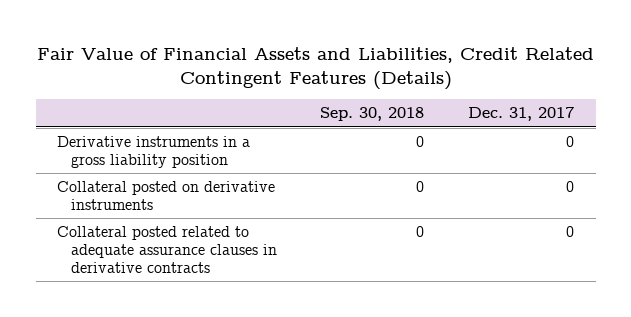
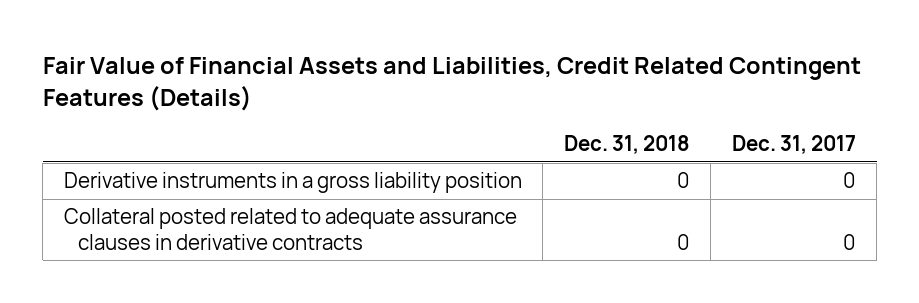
[320,107,425,122] Sep. 30, 2018 -> none
none -> [563,135,690,155] Dec. 31, 2018
[57,181,276,210] Collateral posted on derivative instruments -> none

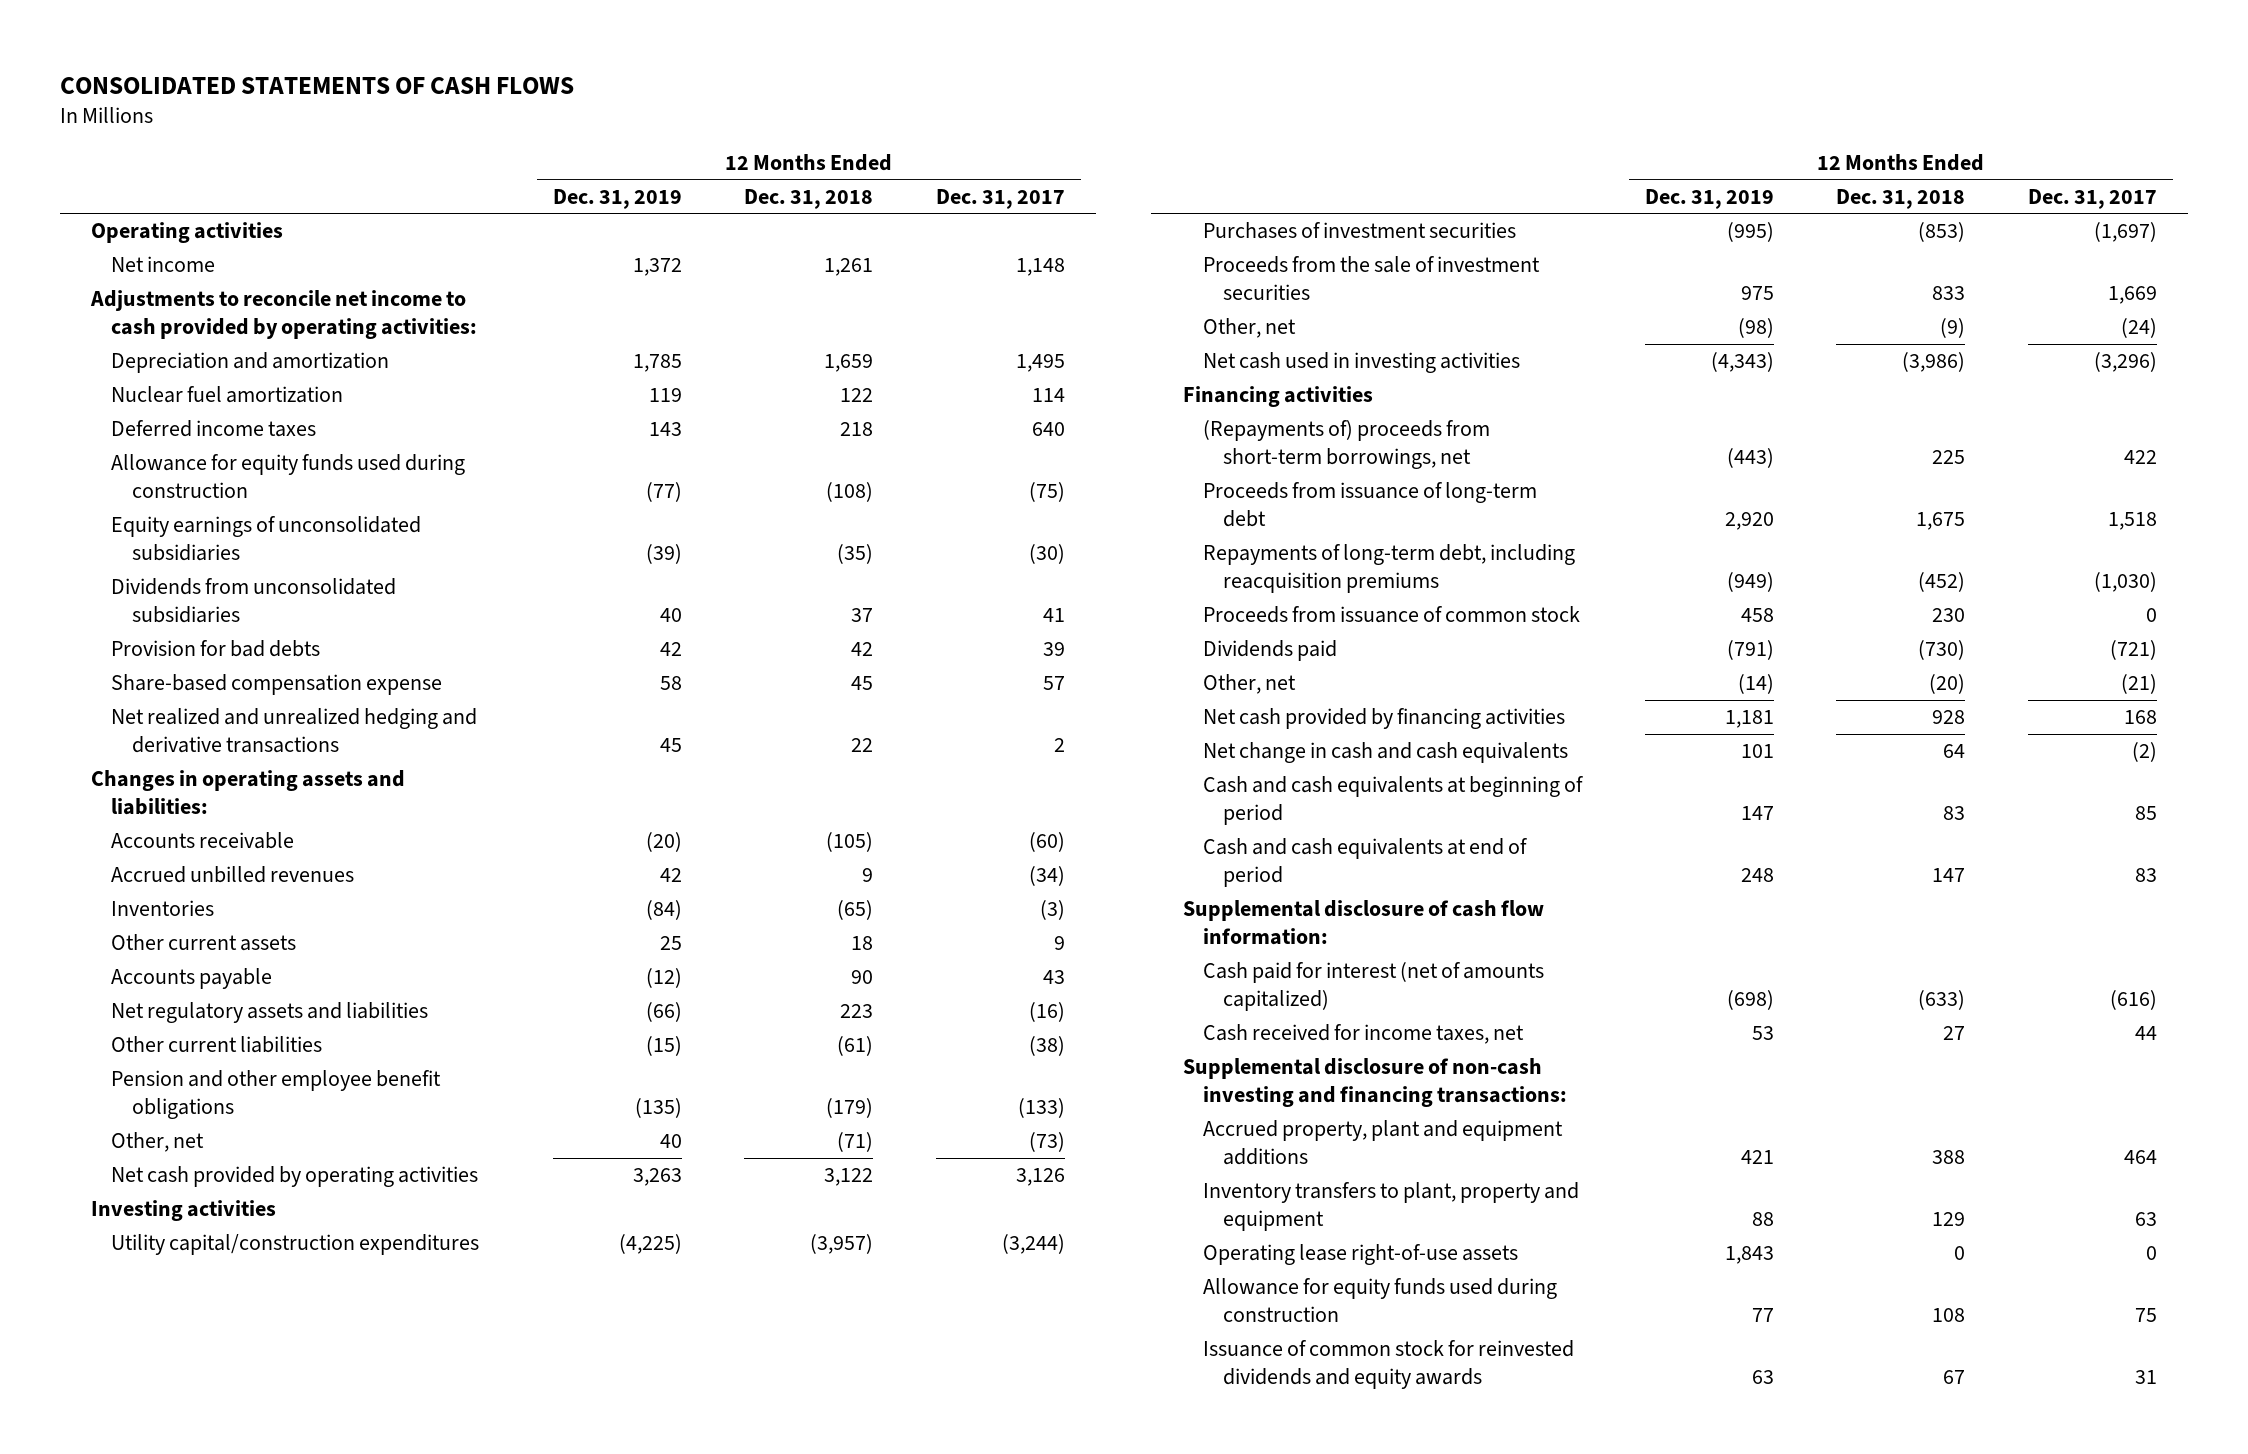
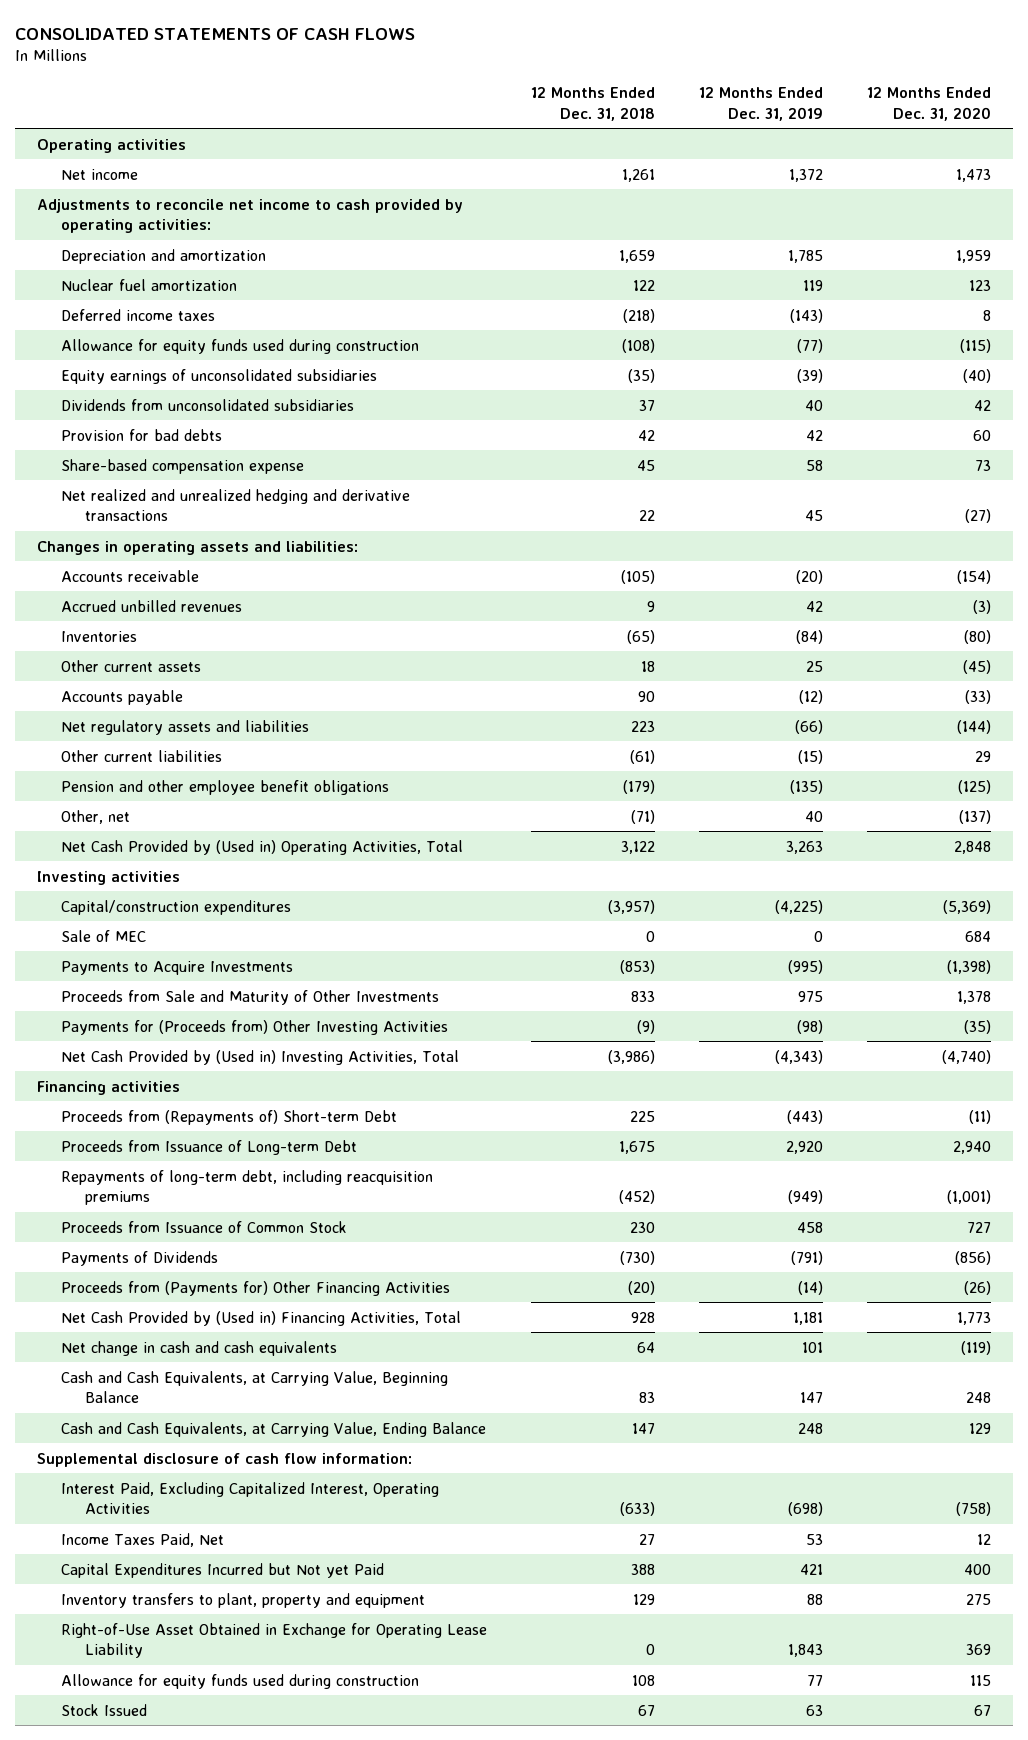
[936,188,1066,209] Dec. 31, 2017 -> none
none -> [866,86,991,121] 12 Months Ended Dec. 31, 2020
[648,422,682,437] 143 -> [789,308,823,323] (143)
[840,422,874,437] 218 -> [623,308,656,323] (218)
[111,1166,479,1188] Net cash provided by operating activities -> [61,839,464,855] Net Cash Provided by (Used in) Operating Activities, Total
[111,1234,480,1256] Utility capital/construction expenditures -> [61,899,292,915] Capital/construction expenditures
none -> [61,929,147,942] Sale of MEC
[1203,222,1517,240] Purchases of investment securities -> [61,960,294,975] Payments to Acquire Investments
[1203,256,1541,301] Proceeds from the sale of investment securities -> [61,989,440,1005] Proceeds from Sale and Maturity of Other Investments
[1203,318,1297,339] Other, net -> [61,1019,449,1035] Payments for (Proceeds from) Other Investing Activities
[1203,352,1521,374] Net cash used in investing activities -> [61,1049,460,1065] Net Cash Provided by (Used in) Investing Activities, Total
[1203,420,1491,470] (Repayments of) proceeds from short-term borrowings, net -> [61,1109,398,1125] Proceeds from (Repayments of) Short-term Debt
[1203,482,1538,528] Proceeds from issuance of long-term debt -> [61,1139,358,1155] Proceeds from Issuance of Long-term Debt
[1203,606,1581,624] Proceeds from issuance of common stock -> [61,1220,348,1233] Proceeds from Issuance of Common Stock
[1203,640,1338,662] Dividends paid -> [61,1250,219,1266] Payments of Dividends
[1203,674,1297,695] Other, net -> [61,1280,451,1296] Proceeds from (Payments for) Other Financing Activities
[1203,708,1566,730] Net cash provided by financing activities -> [61,1310,462,1326] Net Cash Provided by (Used in) Financing Activities, Total
[1203,776,1585,826] Cash and cash equivalents at beginning of period -> [61,1370,449,1404] Cash and Cash Equivalents, at Carrying Value, Beginning Balance
[1203,838,1529,888] Cash and cash equivalents at end of period -> [61,1421,487,1437] Cash and Cash Equivalents, at Carrying Value, Ending Balance
[1182,1058,1568,1108] Supplemental disclosure of non-cash investing and financing transactions: -> none
[1203,962,1545,1012] Cash paid for interest (net of amounts capitalized) -> [61,1481,440,1515] Interest Paid, Excluding Capitalized Interest, Operating Activities
[1203,1024,1525,1045] Cash received for income taxes, net -> [61,1532,225,1547] Income Taxes Paid, Net
[1203,1120,1564,1166] Accrued property, plant and equipment additions -> [61,1562,385,1578] Capital Expenditures Incurred but Not yet Paid
[1203,1244,1519,1266] Operating lease right-of-use assets -> [61,1622,488,1659] Right-of-Use Asset Obtained in Exchange for Operating Lease Liability
[1203,1340,1575,1390] Issuance of common stock for reinvested dividends and equity awards -> [61,1703,148,1716] Stock Issued

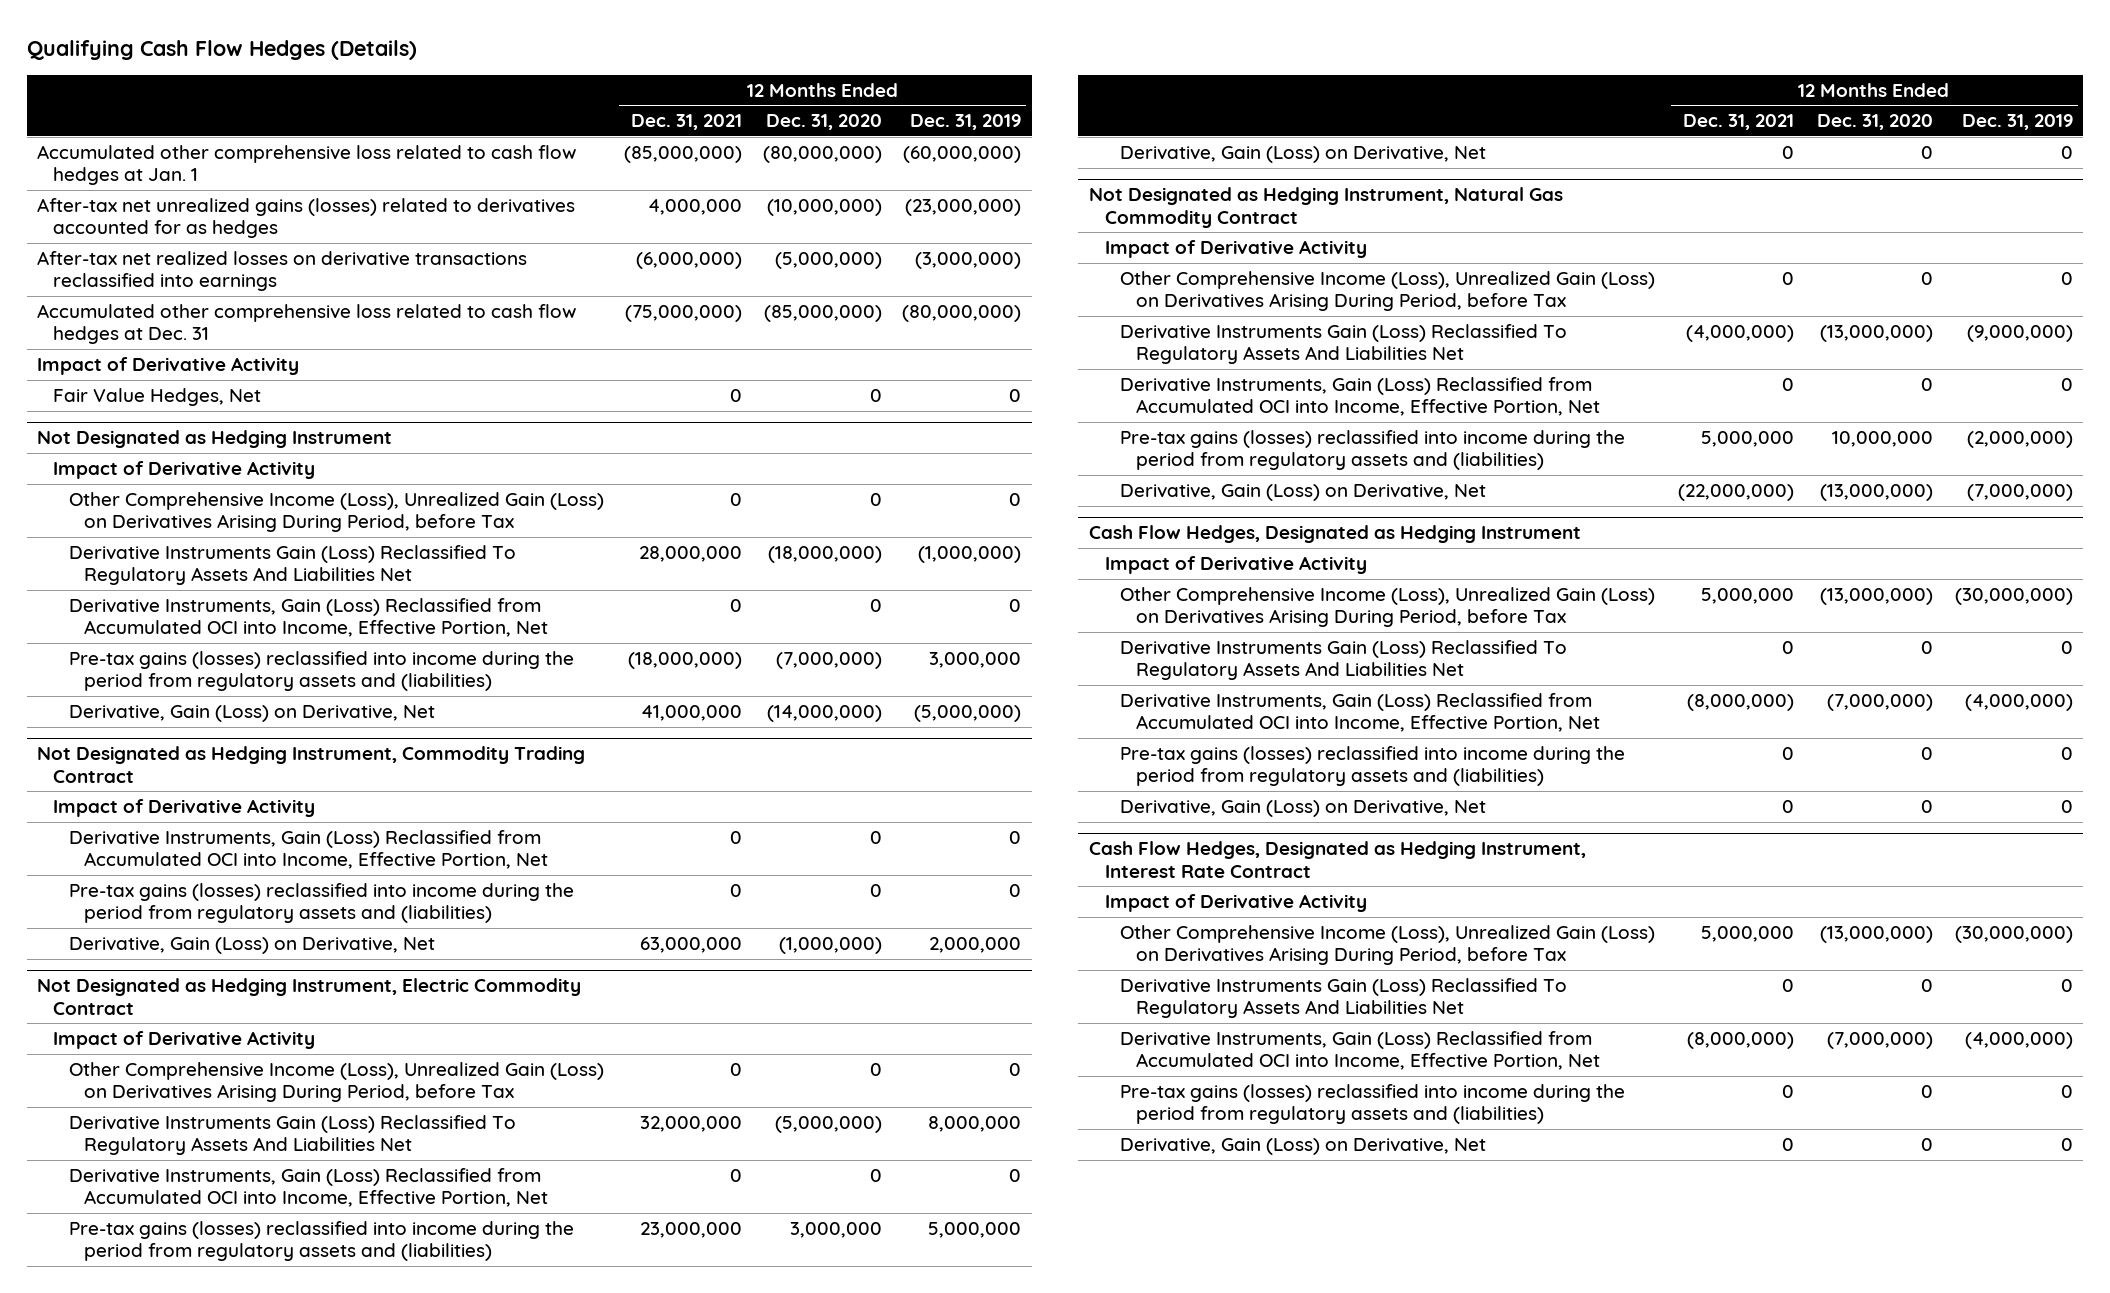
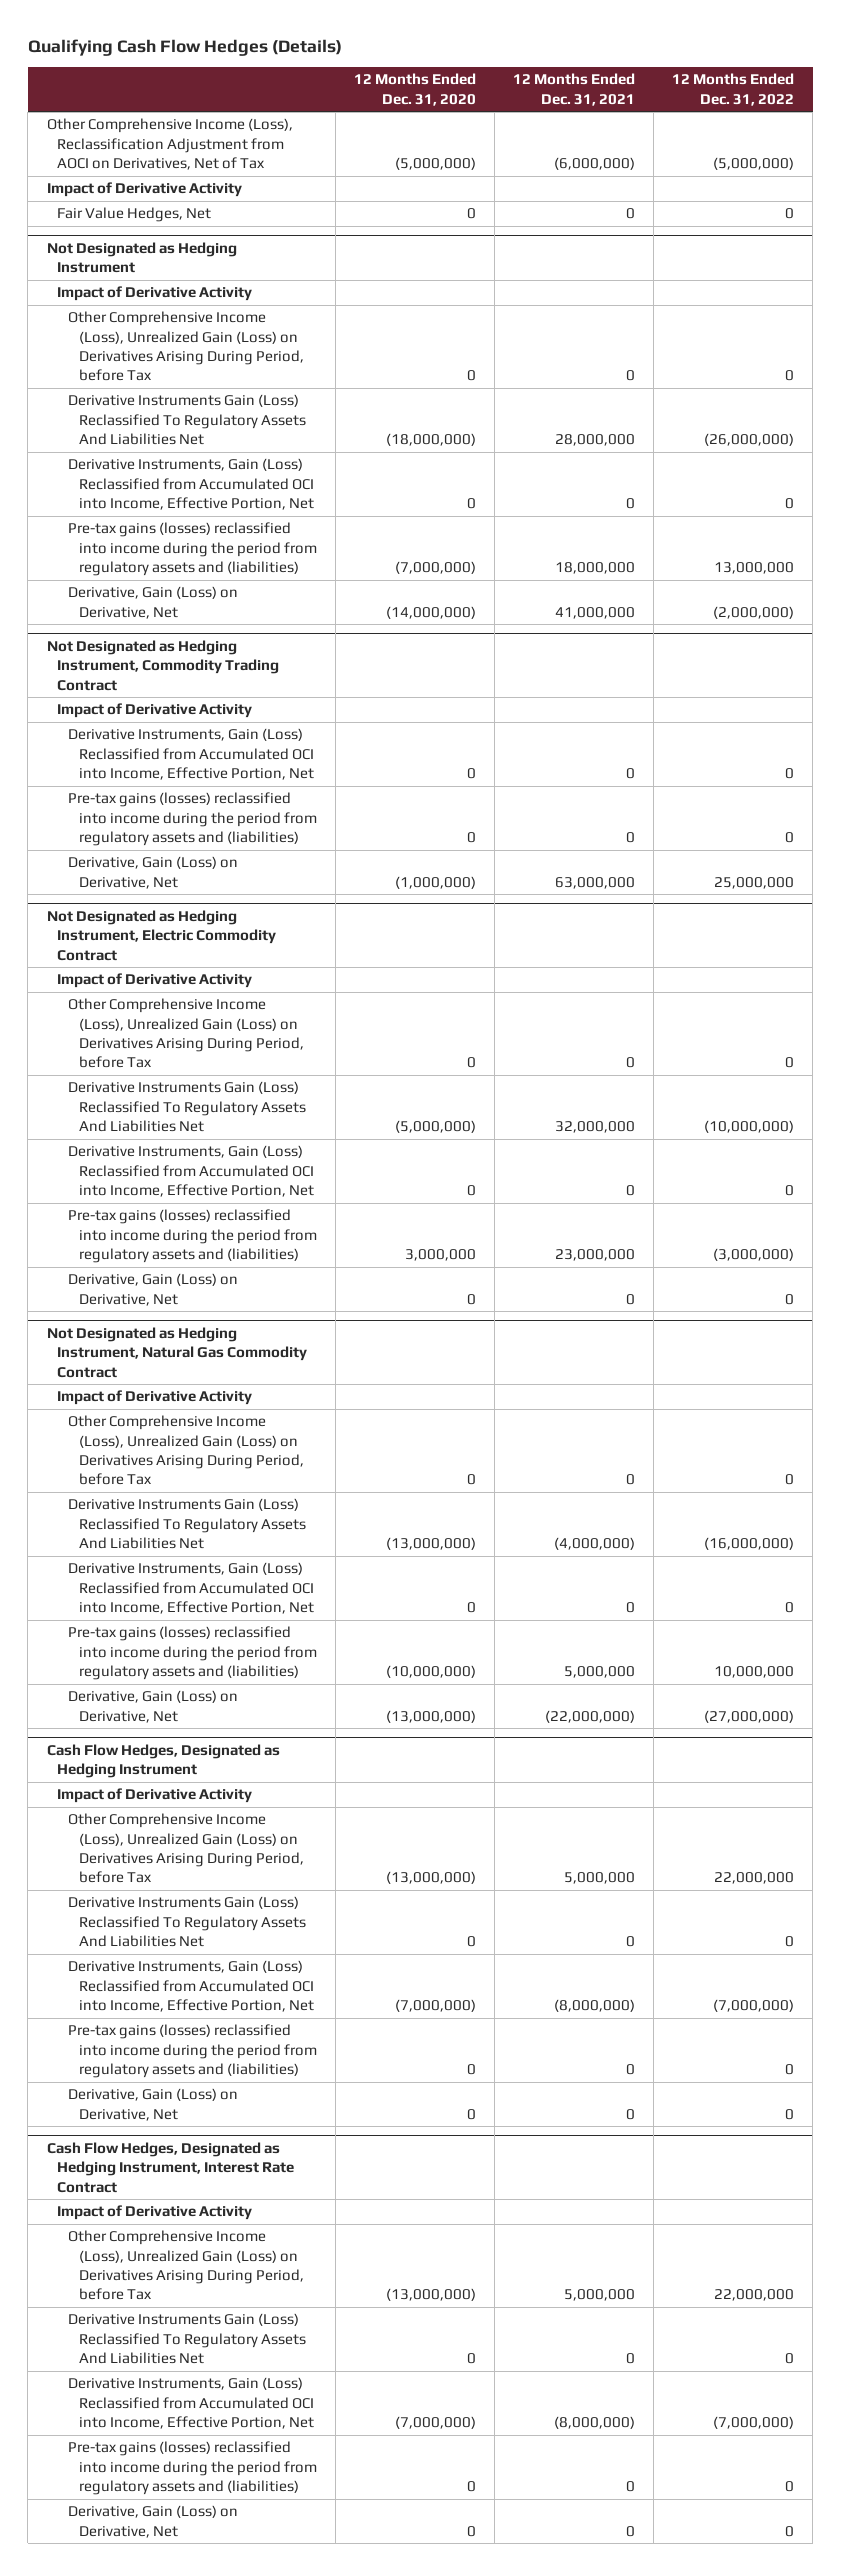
[910,114,1022,131] Dec. 31, 2019 -> none
none -> [672,73,795,106] 12 Months Ended Dec. 31, 2022
[36,144,576,186] Accumulated other comprehensive loss related to cash flow hedges at Jan. 1 -> none
[36,197,575,239] After-tax net unrealized gains (losses) related to derivatives accounted for as hedges -> none
[36,303,576,345] Accumulated other comprehensive loss related to cash flow hedges at Dec. 31 -> none
[36,250,527,292] After-tax net realized losses on derivative transactions reclassified into earnings -> [46,118,293,171] Other Comprehensive Income (Loss), Reclassification Adjustment from AOCI on Derivatives, Net of Tax
[628,651,743,669] (18,000,000) -> [555,562,636,575] 18,000,000
[1832,430,1934,447] 10,000,000 -> [386,1665,477,1679] (10,000,000)

